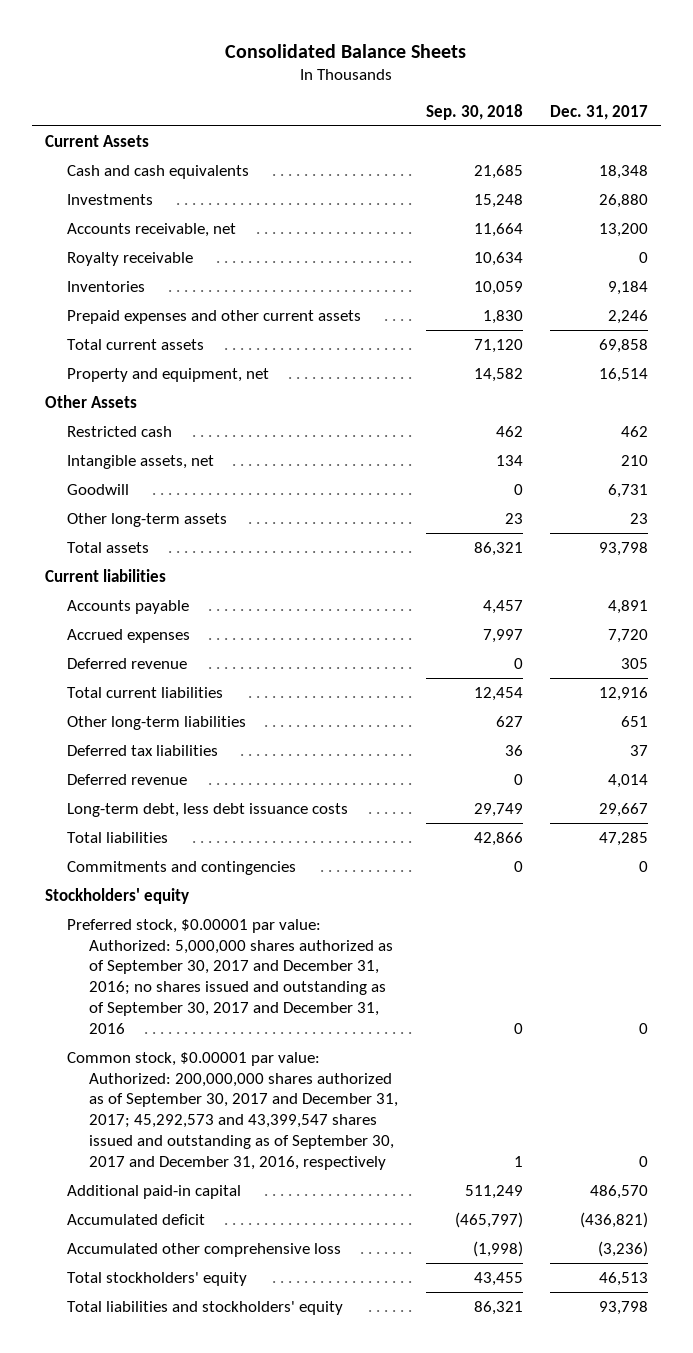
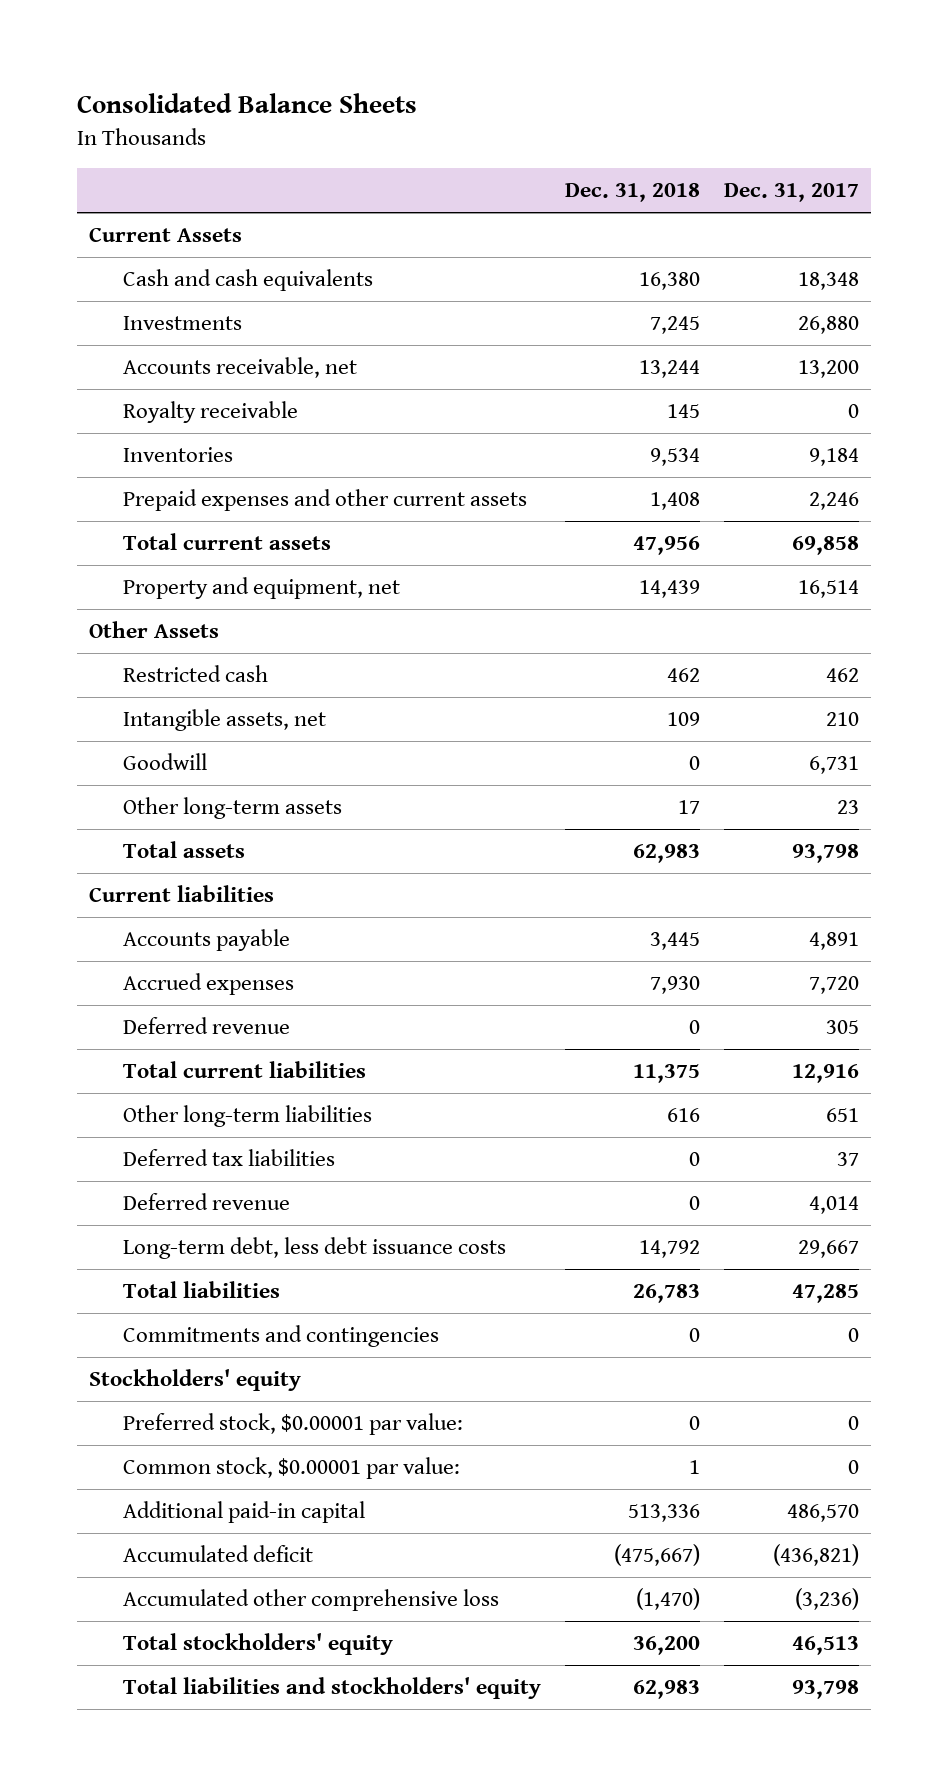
[425,103,523,120] Sep. 30, 2018 -> none
none -> [565,183,701,203] Dec. 31, 2018
[67,918,394,1034] Preferred stock, $0.00001 par value: Authorized: 5,000,000 shares authorized as of September 30, 2017 and December 31, 2016; no shares issued and outstanding as of September 30, 2017 and December 31, 2016 -> [123,1413,464,1436] Preferred stock, $0.00001 par value:
[67,1051,399,1170] Common stock, $0.00001 par value: Authorized: 200,000,000 shares authorized as of September 30, 2017 and December 31, 2017; 45,292,573 and 43,399,547 shares issued and outstanding as of September 30, 2017 and December 31, 2016, respectively -> [123,1457,461,1480] Common stock, $0.00001 par value:

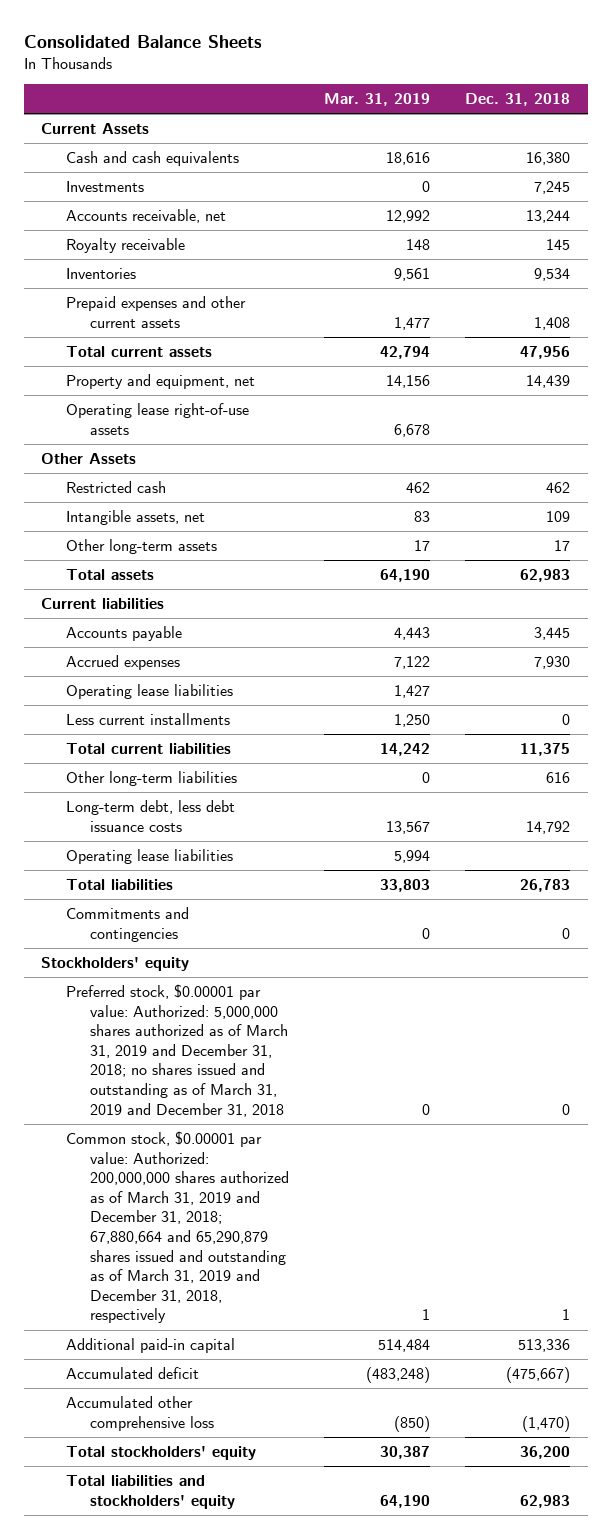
[724,183,860,203] Dec. 31, 2017 -> none
none -> [324,92,431,106] Mar. 31, 2019
none -> [65,403,249,435] Operating lease right-of-use assets
[123,753,208,771] Goodwill -> none
[123,1017,291,1035] Deferred revenue -> none
none -> [65,684,233,700] Operating lease liabilities
none -> [65,713,230,726] Less current installments
[123,1149,336,1167] Deferred tax liabilities -> none
[123,1193,291,1211] Deferred revenue -> none
none -> [65,849,233,865] Operating lease liabilities
[123,1413,464,1436] Preferred stock, $0.00001 par value: -> [65,984,289,1117] Preferred stock, $0.00001 par value: Authorized: 5,000,000 shares authorized as of March 31, 2019 and December 31, 2018; no shares issued and outstanding as of March 31, 2019 and December 31, 2018
[123,1457,461,1480] Common stock, $0.00001 par value: -> [65,1131,290,1324] Common stock, $0.00001 par value: Authorized: 200,000,000 shares authorized as of March 31, 2019 and December 31, 2018; 67,880,664 and 65,290,879 shares issued and outstanding as of March 31, 2019 and December 31, 2018, respectively

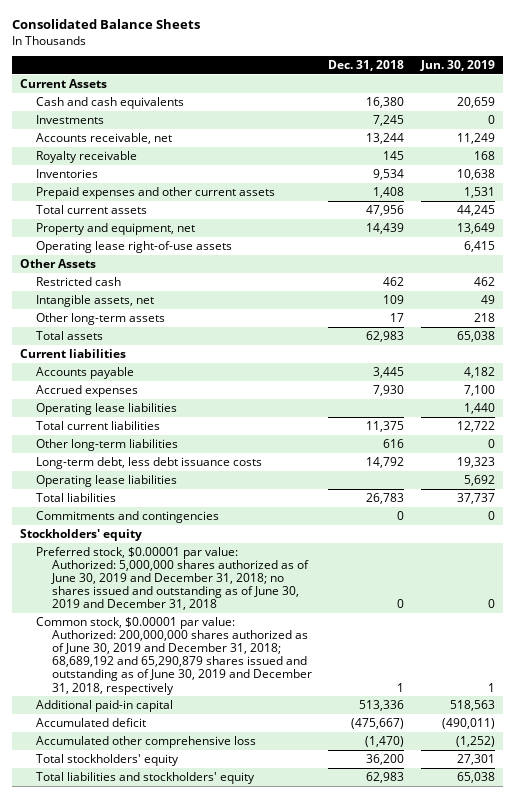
[324,92,431,106] Mar. 31, 2019 -> none
none -> [419,59,495,71] Jun. 30, 2019
[65,713,230,726] Less current installments -> none
[65,984,289,1117] Preferred stock, $0.00001 par value: Authorized: 5,000,000 shares authorized as of March 31, 2019 and December 31, 2018; no shares issued and outstanding as of March 31, 2019 and December 31, 2018 -> [35,546,309,611] Preferred stock, $0.00001 par value: Authorized: 5,000,000 shares authorized as of June 30, 2019 and December 31, 2018; no shares issued and outstanding as of June 30, 2019 and December 31, 2018
[65,1131,290,1324] Common stock, $0.00001 par value: Authorized: 200,000,000 shares authorized as of March 31, 2019 and December 31, 2018; 67,880,664 and 65,290,879 shares issued and outstanding as of March 31, 2019 and December 31, 2018, respectively -> [35,616,312,695] Common stock, $0.00001 par value: Authorized: 200,000,000 shares authorized as of June 30, 2019 and December 31, 2018; 68,689,192 and 65,290,879 shares issued and outstanding as of June 30, 2019 and December 31, 2018, respectively

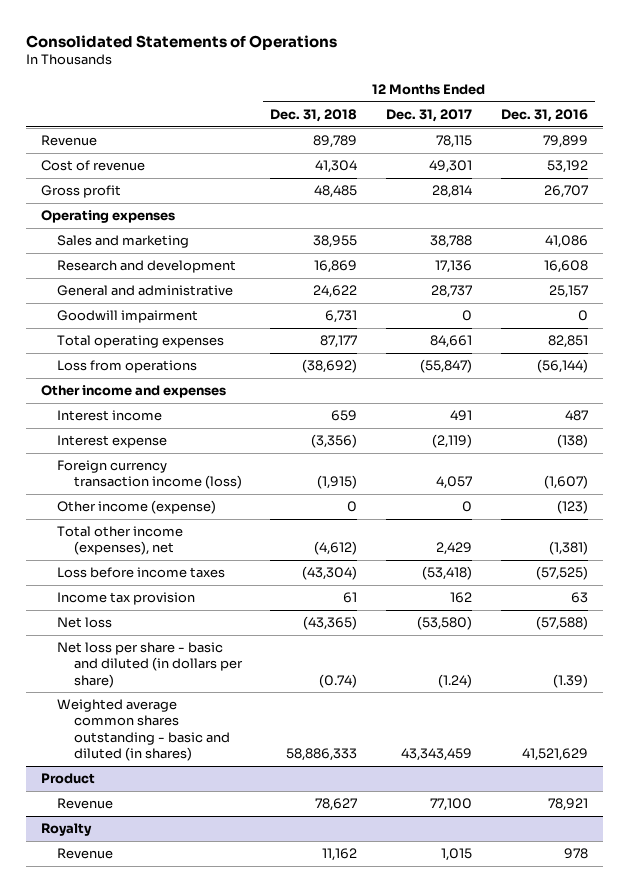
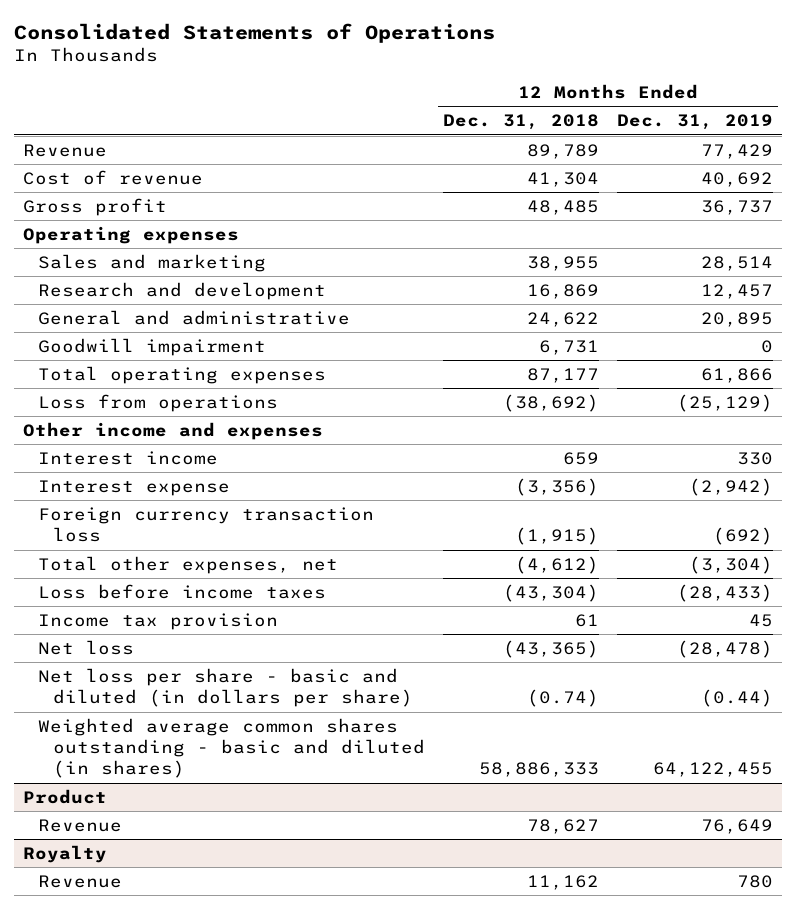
[386,108,473,122] Dec. 31, 2017 -> none
[501,108,589,122] Dec. 31, 2016 -> none
none -> [617,114,774,131] Dec. 31, 2019
[57,500,217,515] Other income (expense) -> none
[57,460,242,490] Foreign currency transaction income (loss) -> [37,506,374,543] Foreign currency transaction loss
[57,526,184,556] Total other income (expenses), net -> [37,555,338,574] Total other expenses, net

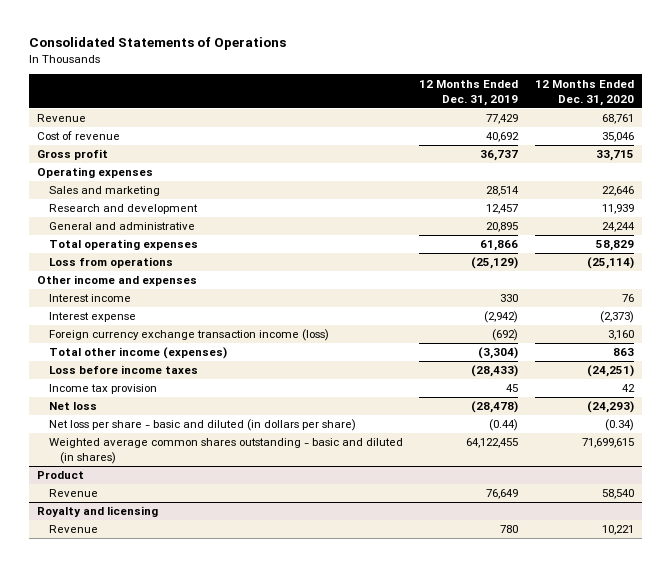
[442,114,599,131] Dec. 31, 2018 -> none
none -> [534,79,634,106] 12 Months Ended Dec. 31, 2020
[37,337,266,356] Goodwill impairment -> none
[37,506,374,543] Foreign currency transaction loss -> [48,329,329,342] Foreign currency exchange transaction income (loss)
[37,555,338,574] Total other expenses, net -> [48,347,227,360] Total other income (expenses)
[22,844,107,863] Royalty -> [36,506,158,518] Royalty and licensing

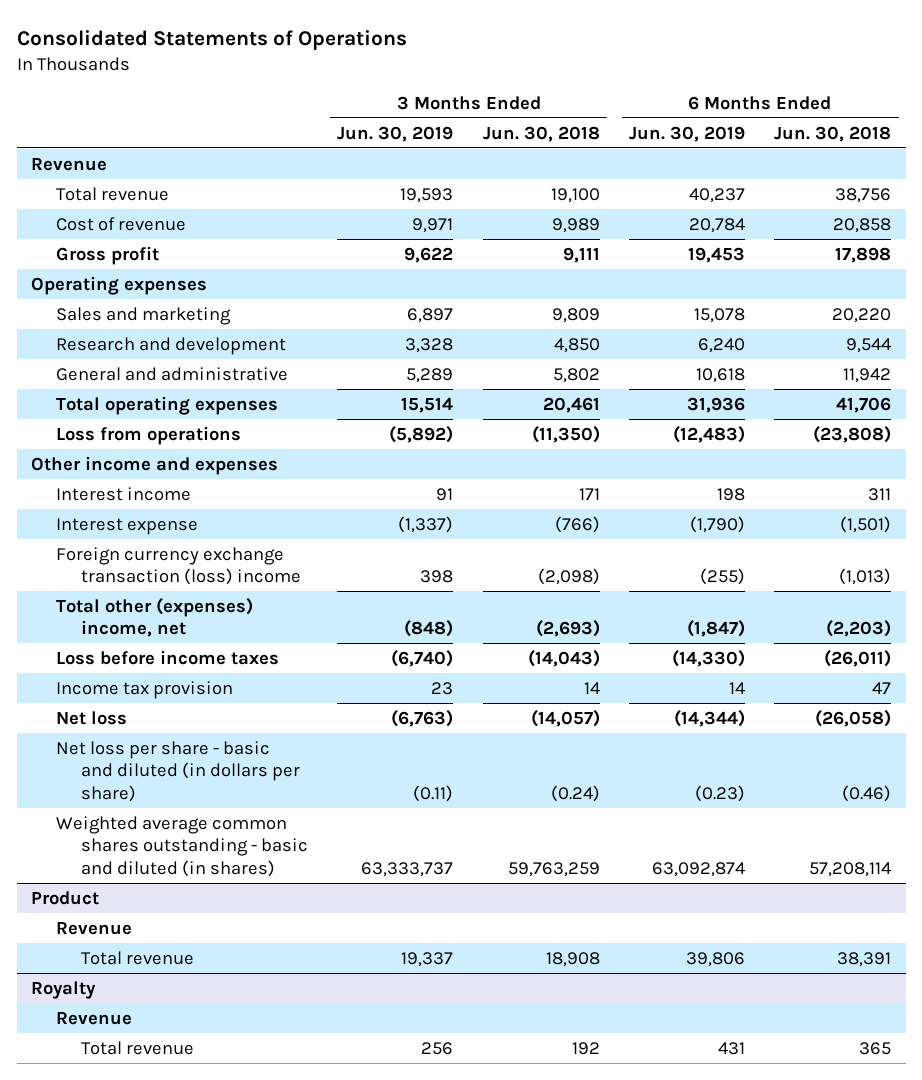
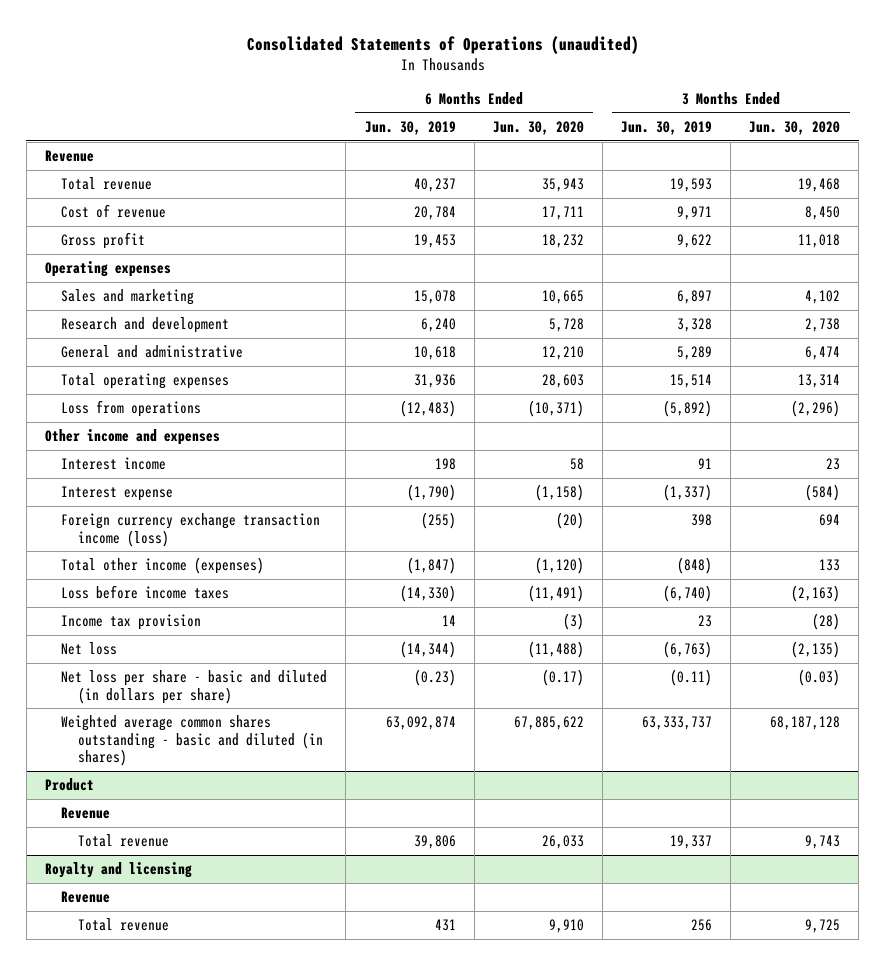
[16,29,407,50] Consolidated Statements of Operations -> [246,35,639,54] Consolidated Statements of Operations (unaudited)
[482,125,600,142] Jun. 30, 2018 -> none
[774,125,892,142] Jun. 30, 2018 -> none
none -> [492,121,584,136] Jun. 30, 2020
none -> [749,121,841,136] Jun. 30, 2020
[56,546,302,586] Foreign currency exchange transaction (loss) income -> [61,513,321,547] Foreign currency exchange transaction income (loss)
[56,597,254,638] Total other (expenses) income, net -> [61,557,265,575] Total other income (expenses)
[31,980,97,999] Royalty -> none
none -> [44,862,192,879] Royalty and licensing

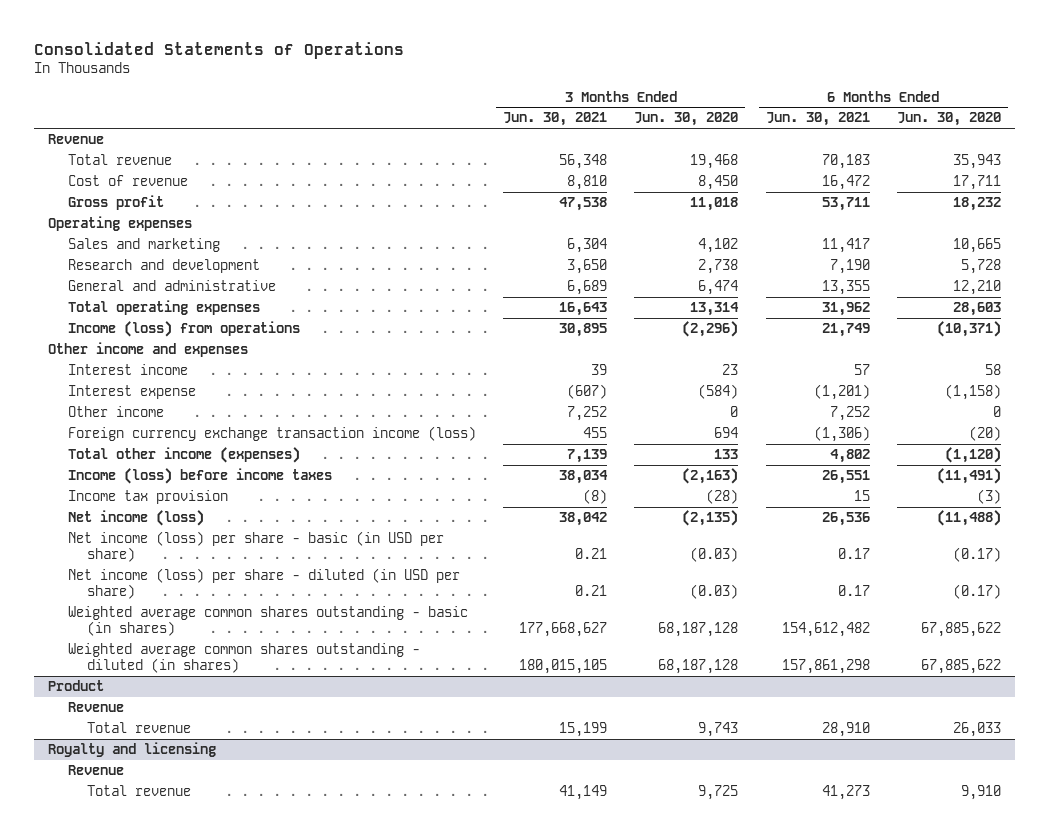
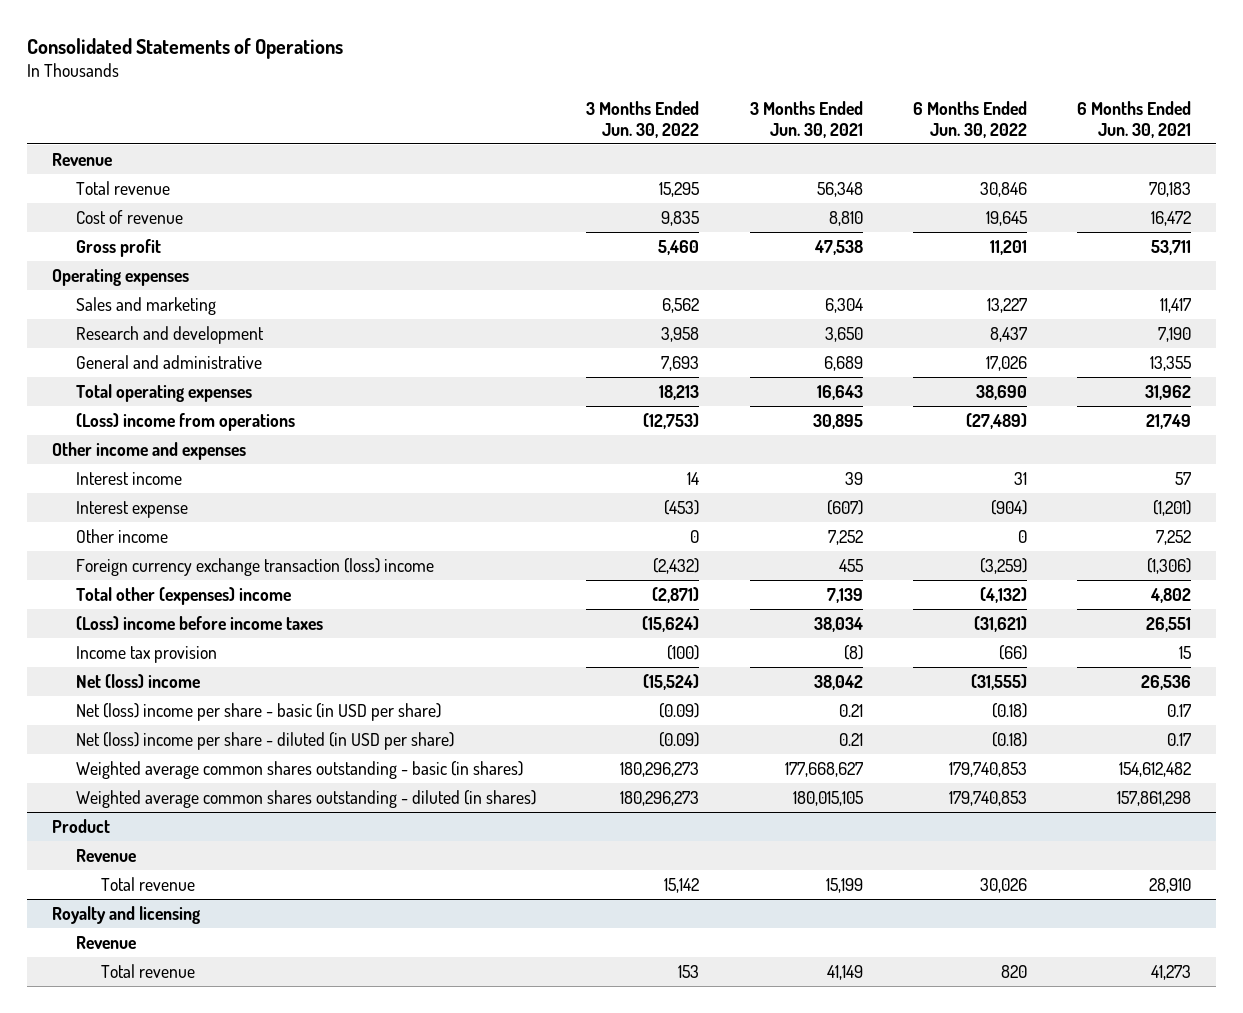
[634,112,739,127] Jun. 30, 2020 -> none
[897,112,1002,127] Jun. 30, 2020 -> none
none -> [586,101,700,138] 3 Months Ended Jun. 30, 2022
none -> [912,101,1027,138] 6 Months Ended Jun. 30, 2022
[67,321,300,338] Income (loss) from operations -> [76,412,296,431] (Loss) income from operations
[67,426,476,442] Foreign currency exchange transaction income (loss) -> [76,557,435,576] Foreign currency exchange transaction (loss) income
[67,447,300,464] Total other income (expenses) -> [76,586,292,605] Total other (expenses) income
[67,468,332,485] Income (loss) before income taxes -> [76,615,324,630] (Loss) income before income taxes
[67,510,204,527] Net income (loss) -> [76,673,201,688] Net (loss) income
[67,531,444,563] Net income (loss) per share - basic (in USD per share) -> [76,702,442,721] Net (loss) income per share - basic (in USD per share)
[67,568,460,600] Net income (loss) per share - diluted (in USD per share) -> [76,731,455,750] Net (loss) income per share - diluted (in USD per share)

